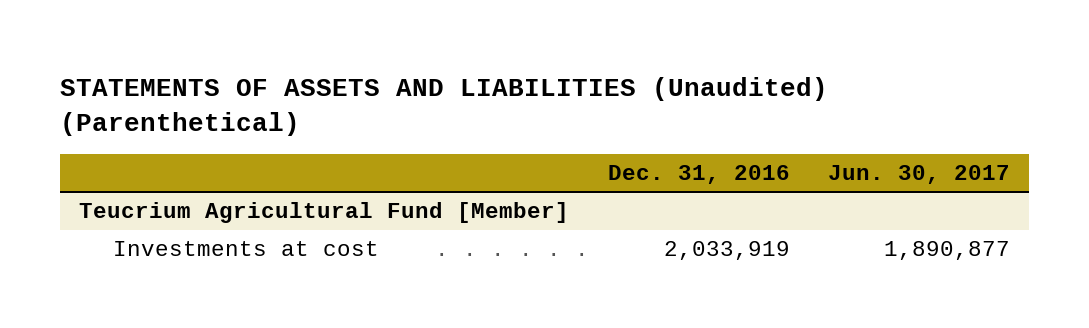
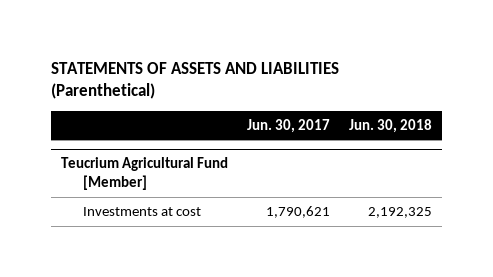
[60,76,829,136] STATEMENTS OF ASSETS AND LIABILITIES (Unaudited) (Parenthetical) -> [50,61,339,100] STATEMENTS OF ASSETS AND LIABILITIES (Parenthetical)
[607,164,790,184] Dec. 31, 2016 -> none
none -> [349,118,433,133] Jun. 30, 2018
[883,241,1010,261] 1,890,877 -> [265,205,330,218] 1,790,621

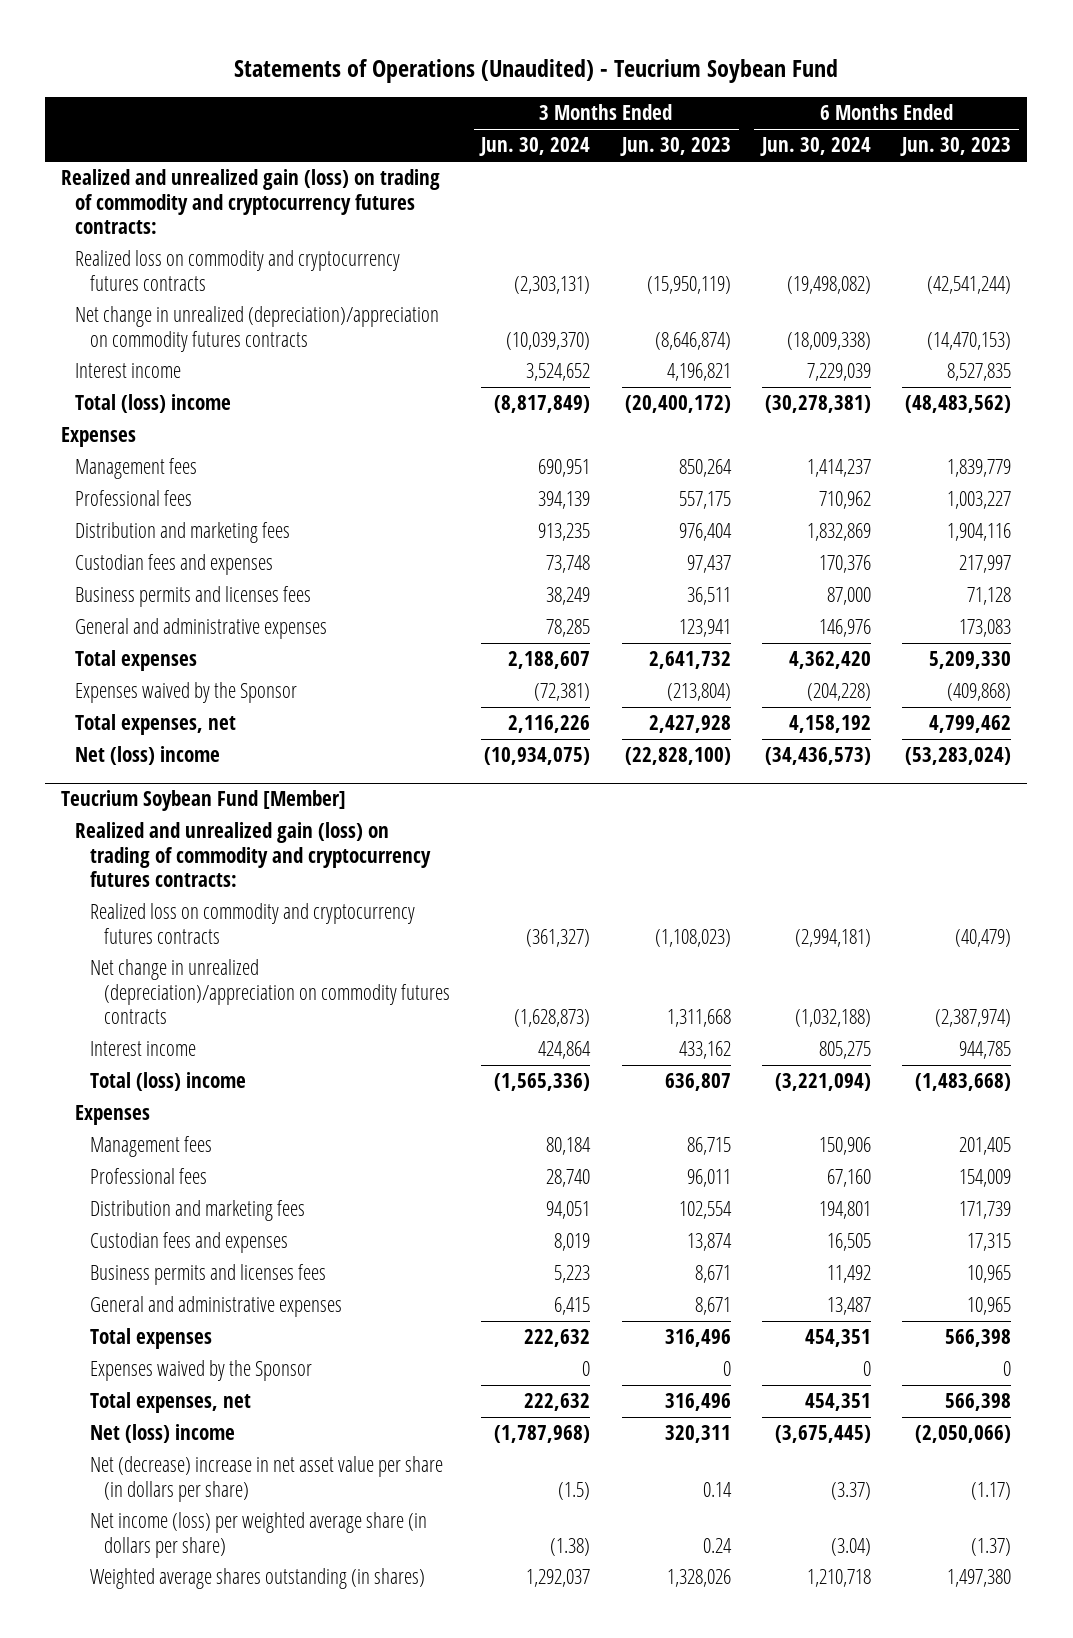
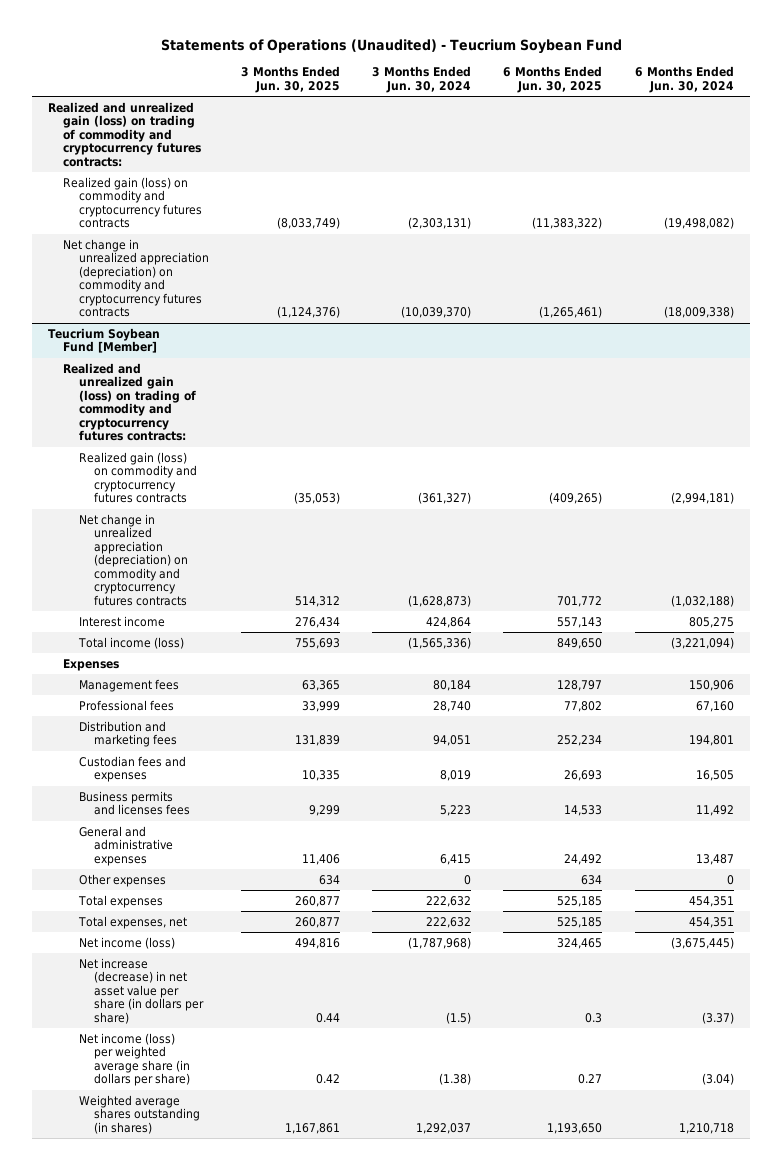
[619,137,731,157] Jun. 30, 2023 -> none
[900,137,1012,157] Jun. 30, 2023 -> none
none -> [241,66,341,93] 3 Months Ended Jun. 30, 2025
none -> [503,66,603,93] 6 Months Ended Jun. 30, 2025
[75,363,182,379] Interest income -> none
[75,394,232,414] Total (loss) income -> none
[61,427,137,448] Expenses -> none
[75,458,198,480] Management fees -> none
[75,490,193,507] Professional fees -> none
[75,522,291,544] Distribution and marketing fees -> none
[75,554,274,576] Custodian fees and expenses -> none
[75,586,312,608] Business permits and licenses fees -> none
[75,618,328,640] General and administrative expenses -> none
[75,650,198,672] Total expenses -> none
[75,682,298,704] Expenses waived by the Sponsor -> none
[75,714,237,736] Total expenses, net -> none
[75,746,221,766] Net (loss) income -> none
[75,250,401,291] Realized loss on commodity and cryptocurrency futures contracts -> [63,176,202,229] Realized gain (loss) on commodity and cryptocurrency futures contracts
[75,306,440,352] Net change in unrealized (depreciation)/appreciation on commodity futures contracts -> [63,238,209,318] Net change in unrealized appreciation (depreciation) on commodity and cryptocurrency futures contracts
[89,903,415,944] Realized loss on commodity and cryptocurrency futures contracts -> [78,451,198,504] Realized gain (loss) on commodity and cryptocurrency futures contracts
[89,959,451,1024] Net change in unrealized (depreciation)/appreciation on commodity futures contracts -> [78,513,189,606] Net change in unrealized appreciation (depreciation) on commodity and cryptocurrency futures contracts
[89,1072,246,1092] Total (loss) income -> [77,636,184,649] Total income (loss)
none -> [78,873,166,887] Other expenses
[89,1360,312,1382] Expenses waived by the Sponsor -> none
[89,1424,235,1444] Net (loss) income -> [78,936,175,949] Net income (loss)
[89,1456,443,1502] Net (decrease) increase in net asset value per share (in dollars per share) -> [78,957,205,1024] Net increase (decrease) in net asset value per share (in dollars per share)

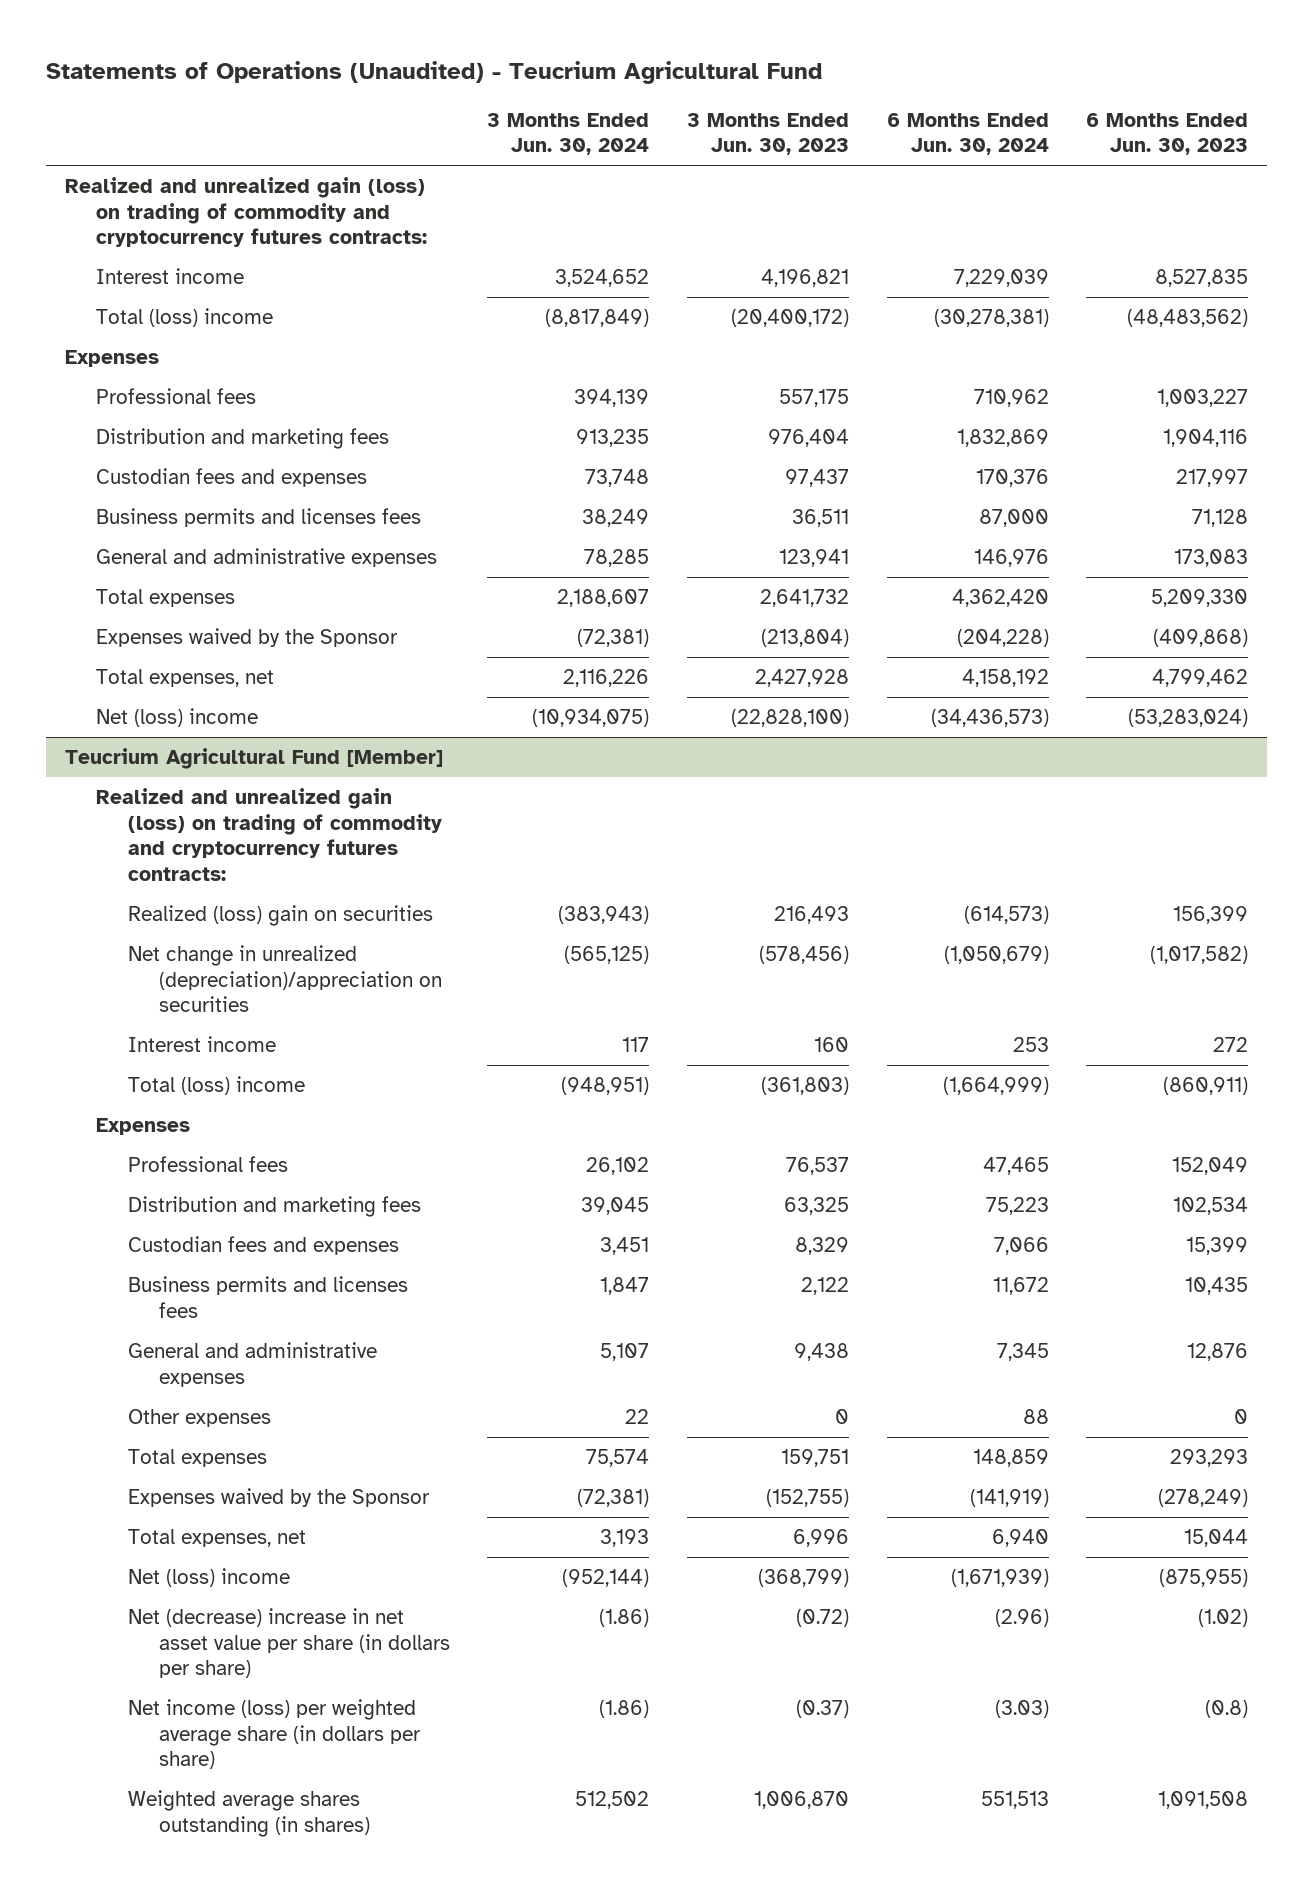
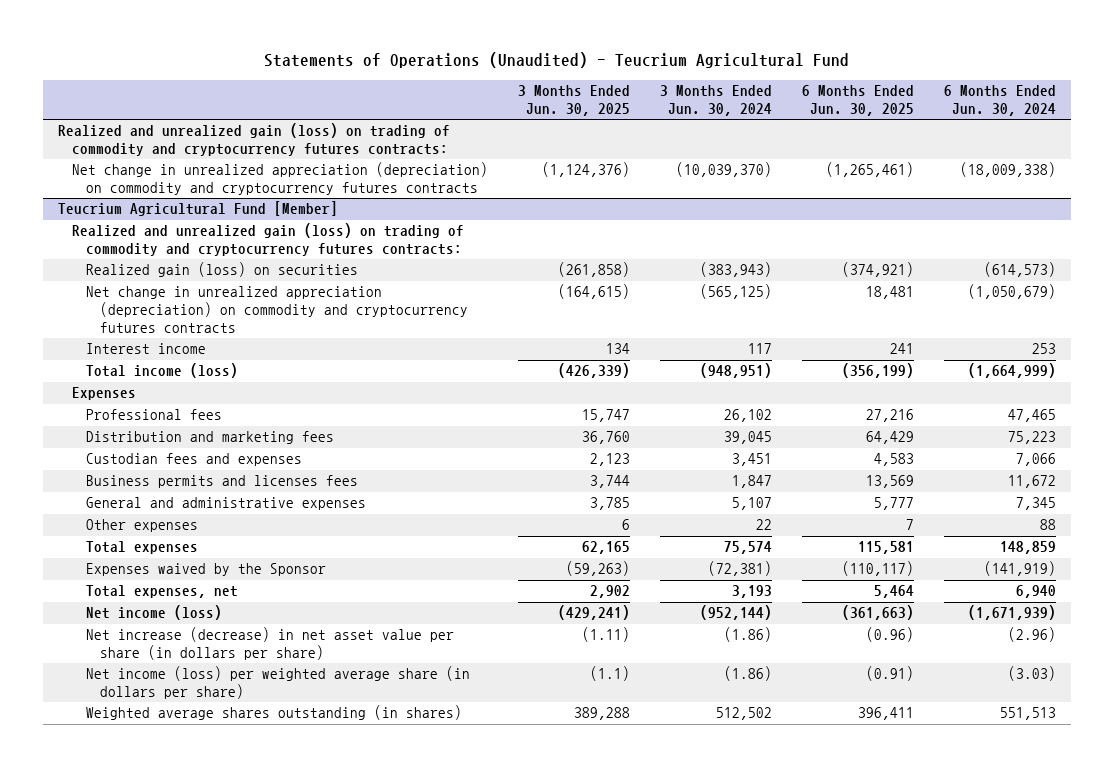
[687,112,850,156] 3 Months Ended Jun. 30, 2023 -> none
[1086,112,1249,156] 6 Months Ended Jun. 30, 2023 -> none
none -> [517,85,630,116] 3 Months Ended Jun. 30, 2025
none -> [801,85,914,116] 6 Months Ended Jun. 30, 2025
[96,268,245,285] Interest income -> none
[96,308,274,328] Total (loss) income -> none
[65,350,160,368] Expenses -> none
[96,388,257,405] Professional fees -> none
[96,428,390,450] Distribution and marketing fees -> none
[96,468,368,488] Custodian fees and expenses -> none
[96,508,422,528] Business permits and licenses fees -> none
[96,548,438,568] General and administrative expenses -> none
[96,589,236,608] Total expenses -> none
[96,628,399,648] Expenses waived by the Sponsor -> none
[96,669,275,688] Total expenses, net -> none
[96,708,259,728] Net (loss) income -> none
none -> [71,162,488,196] Net change in unrealized appreciation (depreciation) on commodity and cryptocurrency futures contracts
[127,905,433,927] Realized (loss) gain on securities -> [85,262,358,278] Realized gain (loss) on securities
[127,945,442,1013] Net change in unrealized (depreciation)/appreciation on securities -> [85,286,468,333] Net change in unrealized appreciation (depreciation) on commodity and cryptocurrency futures contracts
[127,1076,305,1096] Total (loss) income -> [85,363,238,379] Total income (loss)
[127,1568,290,1588] Net (loss) income -> [85,605,222,621] Net income (loss)
[127,1608,450,1679] Net (decrease) increase in net asset value per share (in dollars per share) -> [85,627,454,661] Net increase (decrease) in net asset value per share (in dollars per share)

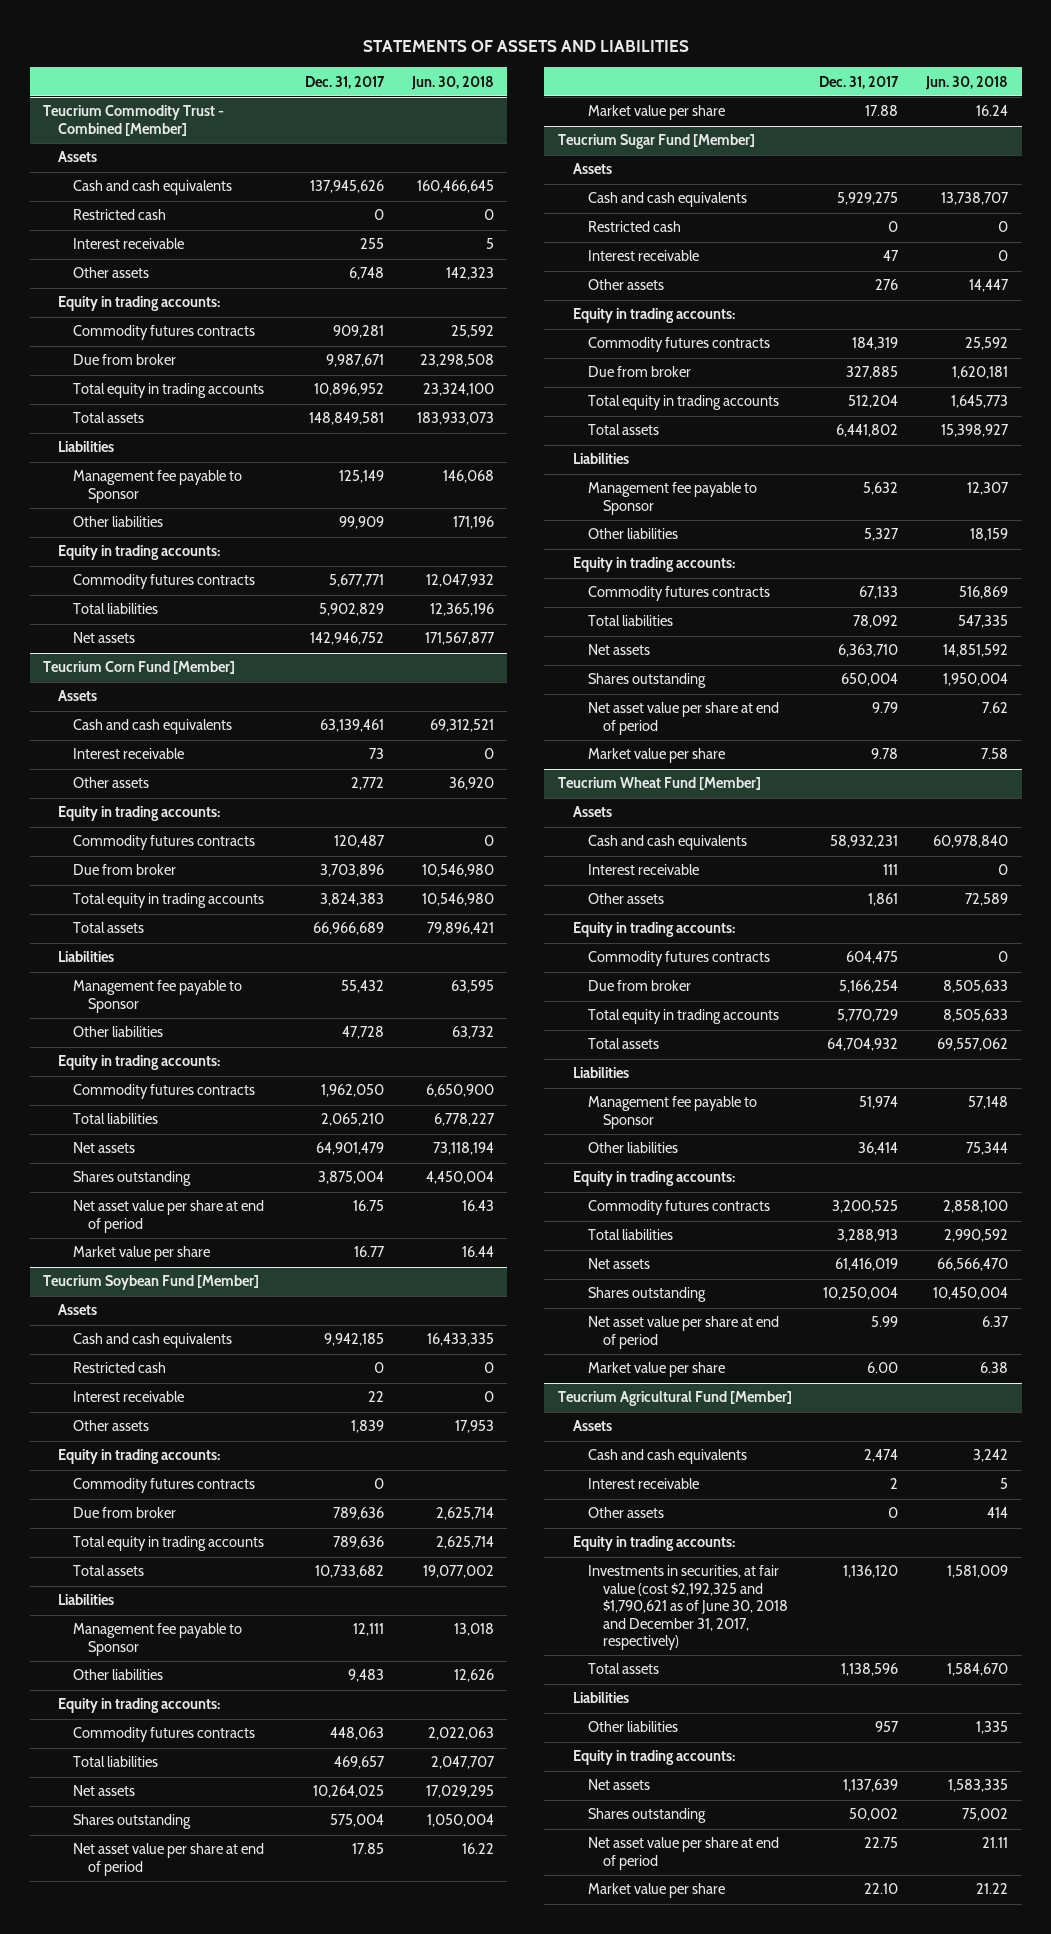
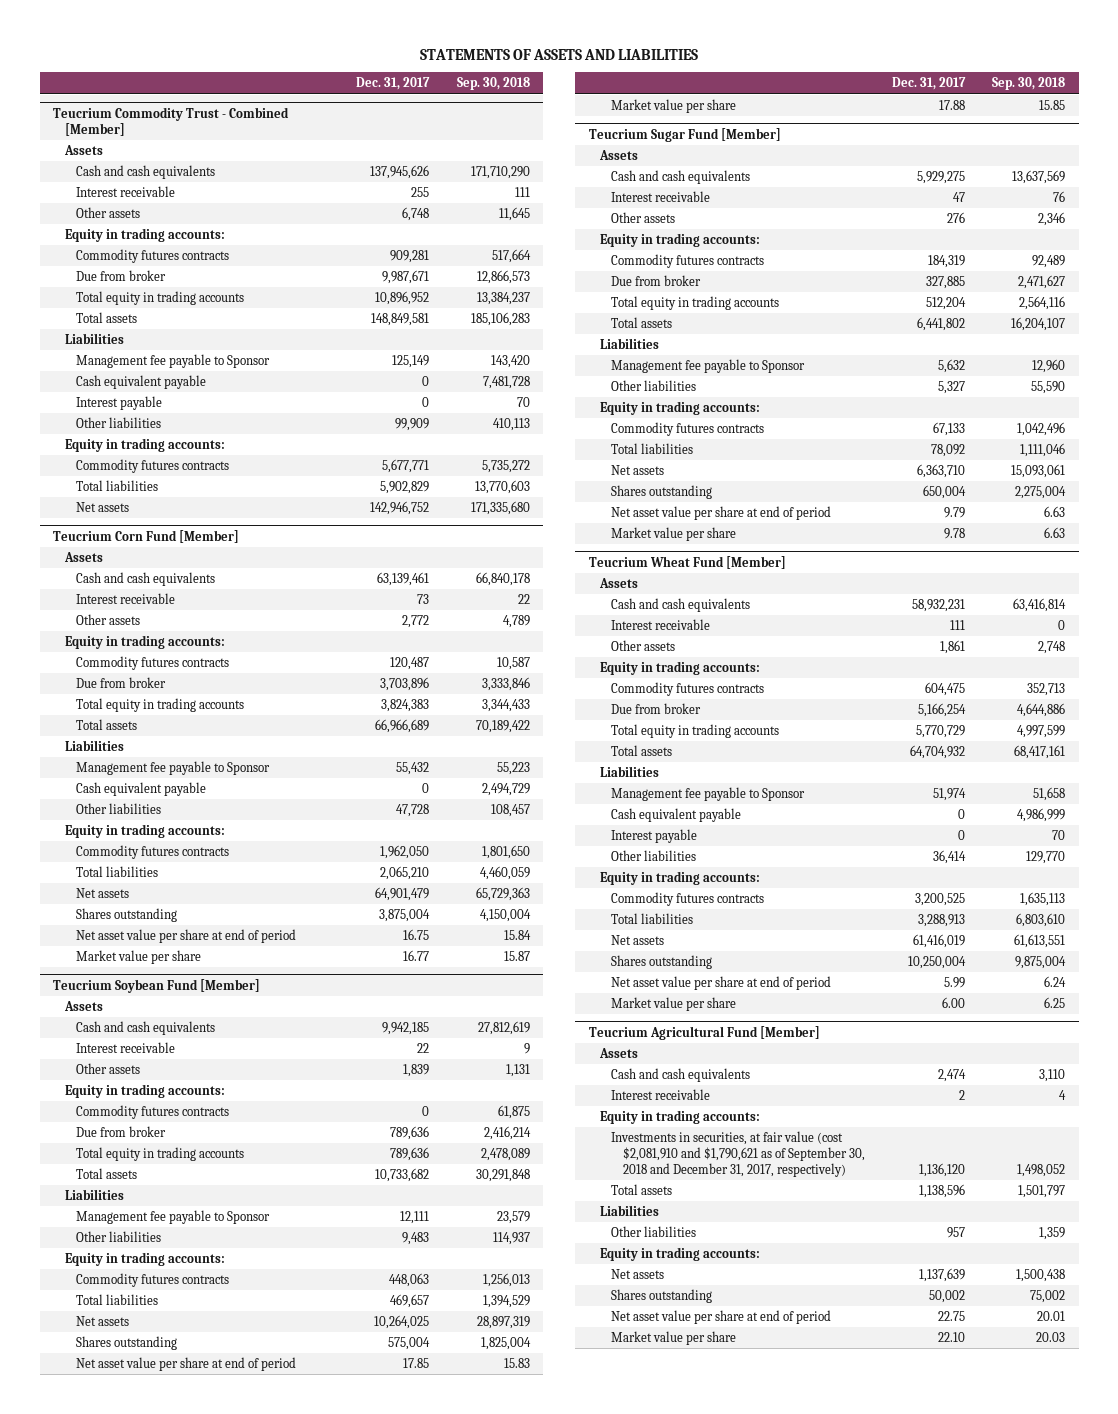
[410,75,494,90] Jun. 30, 2018 -> none
none -> [456,77,530,91] Sep. 30, 2018
[73,209,167,221] Restricted cash -> none
none -> [75,375,206,390] Cash equivalent payable
none -> [75,396,162,411] Interest payable
none -> [75,782,206,797] Cash equivalent payable
[73,1362,167,1374] Restricted cash -> none
[587,221,681,233] Restricted cash -> none
none -> [611,808,742,823] Cash equivalent payable
none -> [611,829,698,844] Interest payable
[587,1507,664,1519] Other assets -> none
[587,1565,788,1650] Investments in securities, at fair value (cost $2,192,325 and $1,790,621 as of June 30, 2018 and December 31, 2017, respectively) -> [611,1131,865,1177] Investments in securities, at fair value (cost $2,081,910 and $1,790,621 as of September 30, 2018 and December 31, 2017, respectively)

